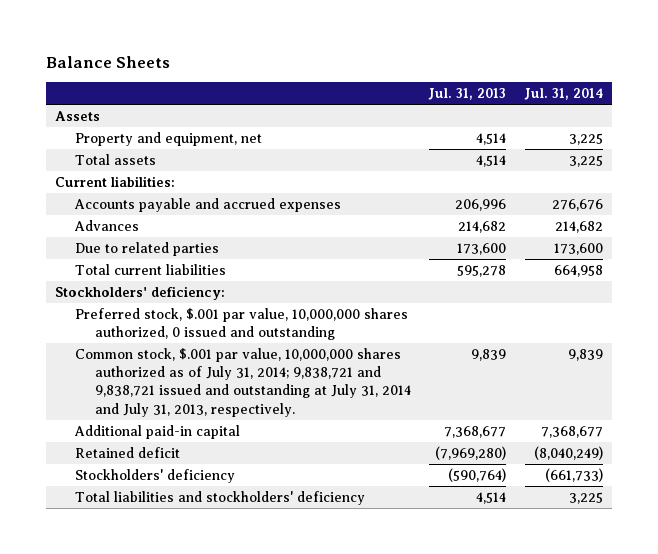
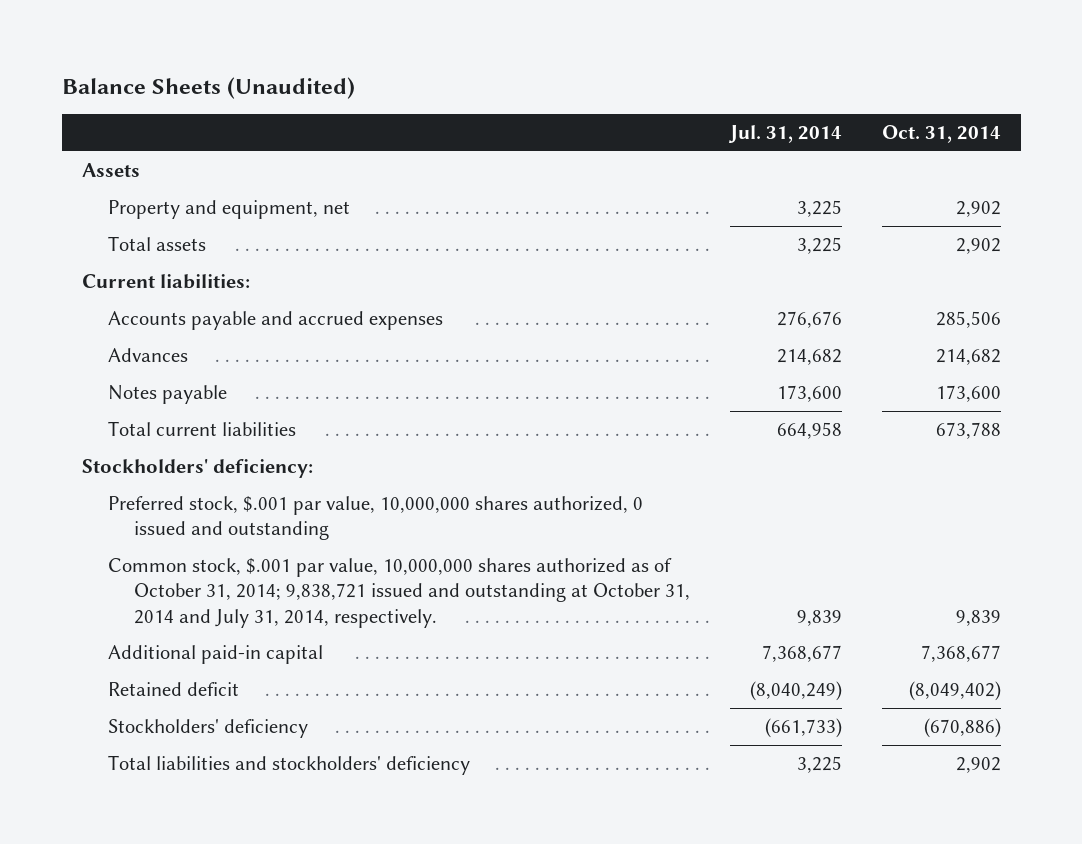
[45,55,170,68] Balance Sheets -> [61,76,355,99] Balance Sheets (Unaudited)
[428,88,507,101] Jul. 31, 2013 -> none
none -> [881,125,1001,144] Oct. 31, 2014
[74,242,219,257] Due to related parties -> [107,384,227,404] Notes payable
[74,348,412,417] Common stock, $.001 par value, 10,000,000 shares authorized as of July 31, 2014; 9,838,721 and 9,838,721 issued and outstanding at July 31, 2014 and July 31, 2013, respectively. -> [107,557,691,628] Common stock, $.001 par value, 10,000,000 shares authorized as of October 31, 2014; 9,838,721 issued and outstanding at October 31, 2014 and July 31, 2014, respectively.

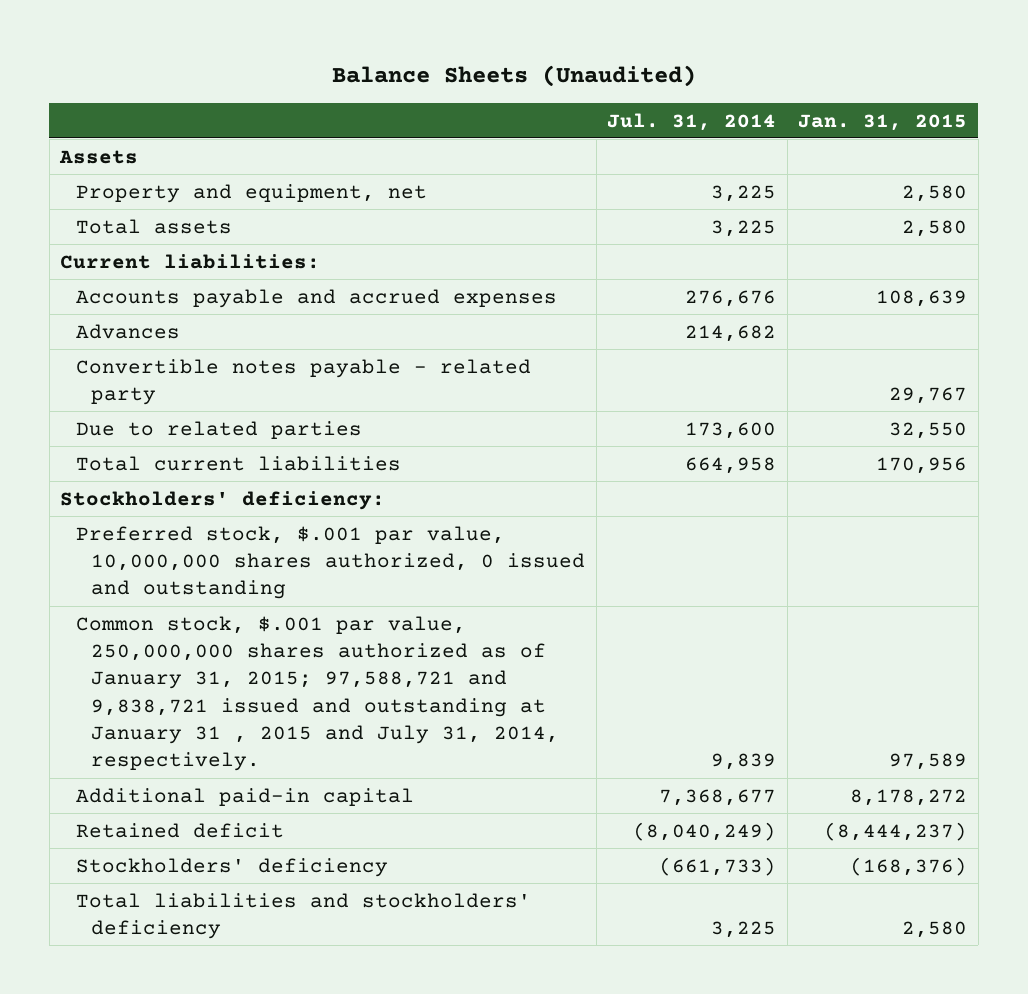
[881,125,1001,144] Oct. 31, 2014 -> none
none -> [798,113,968,131] Jan. 31, 2015
none -> [75,358,531,405] Convertible notes payable - related party
[107,384,227,404] Notes payable -> [75,420,362,439] Due to related parties
[107,557,691,628] Common stock, $.001 par value, 10,000,000 shares authorized as of October 31, 2014; 9,838,721 issued and outstanding at October 31, 2014 and July 31, 2014, respectively. -> [75,615,559,772] Common stock, $.001 par value, 250,000,000 shares authorized as of January 31, 2015; 97,588,721 and 9,838,721 issued and outstanding at January 31 , 2015 and July 31, 2014, respectively.

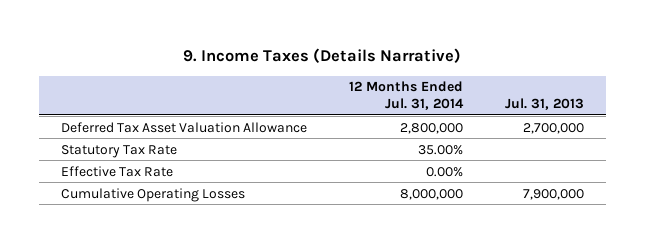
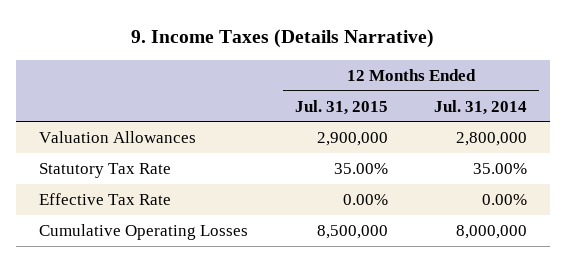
[505,98,585,111] Jul. 31, 2013 -> none
none -> [294,99,388,115] Jul. 31, 2015
[60,121,307,133] Deferred Tax Asset Valuation Allowance -> [39,130,197,143] Valuation Allowances

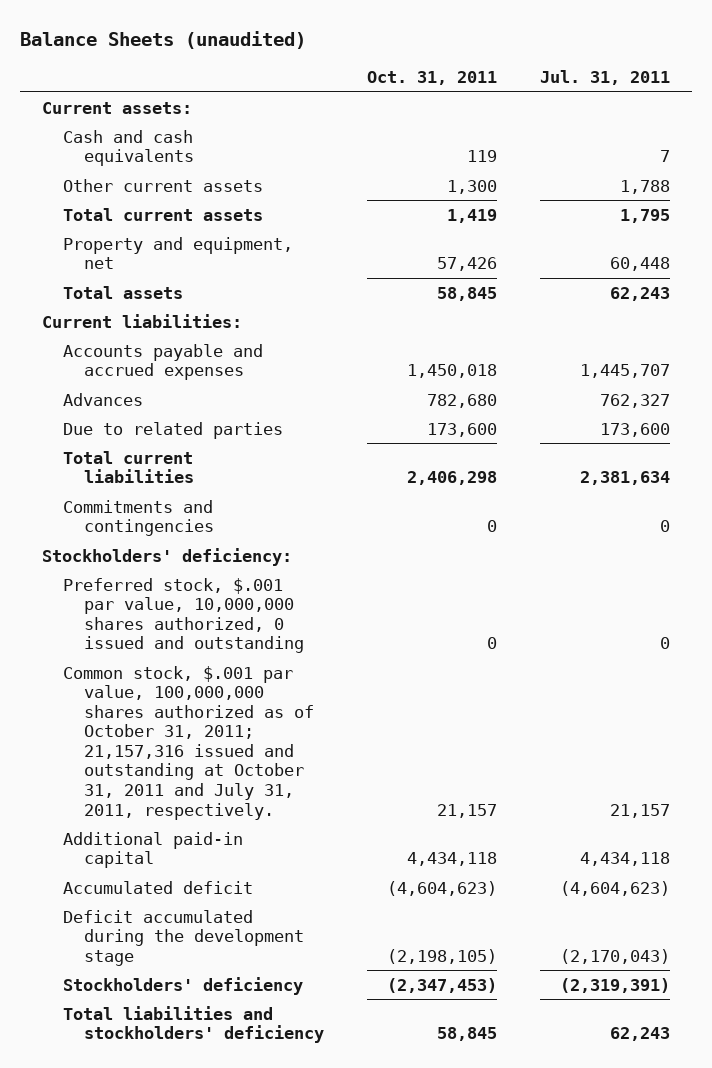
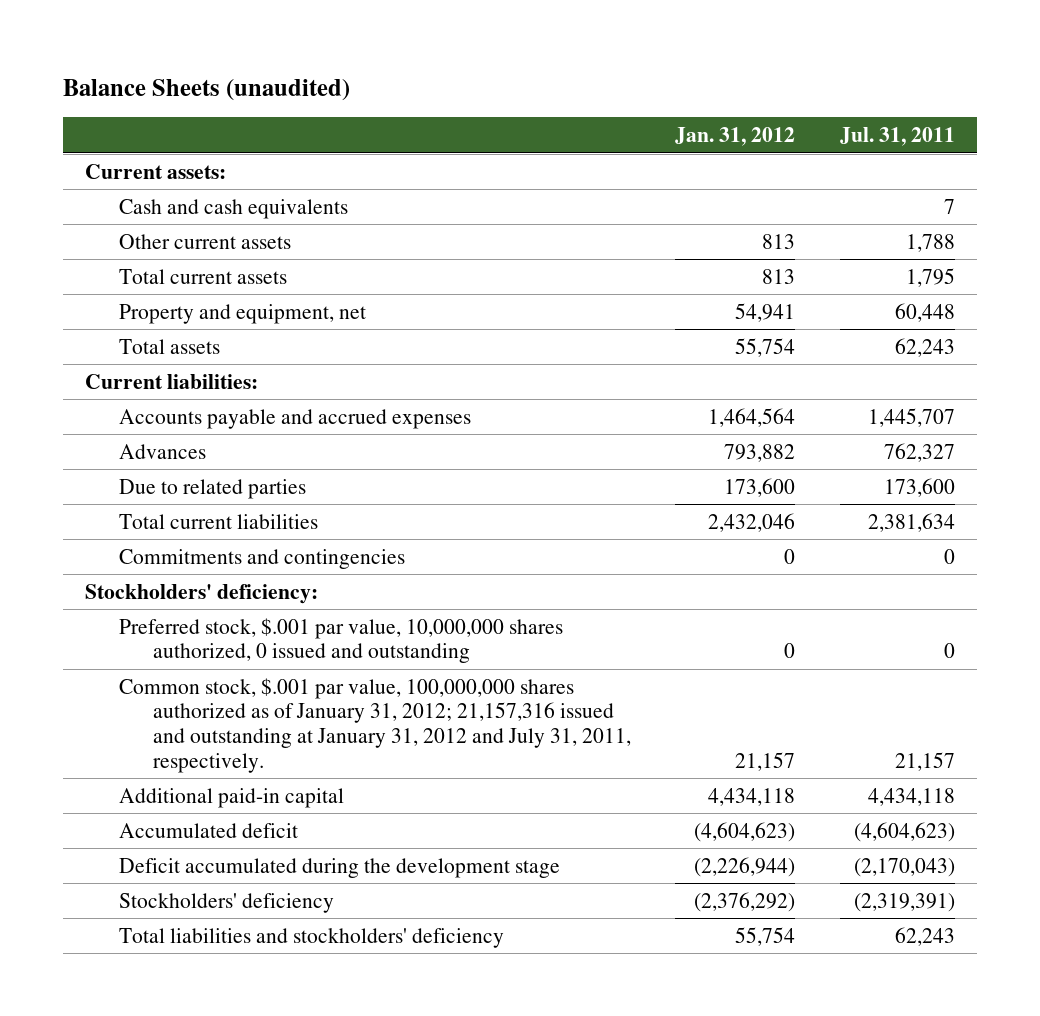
[366,71,497,86] Oct. 31, 2011 -> none
none -> [675,127,796,147] Jan. 31, 2012
[62,665,314,820] Common stock, $.001 par value, 100,000,000 shares authorized as of October 31, 2011; 21,157,316 issued and outstanding at October 31, 2011 and July 31, 2011, respectively. -> [118,677,631,773] Common stock, $.001 par value, 100,000,000 shares authorized as of January 31, 2012; 21,157,316 issued and outstanding at January 31, 2012 and July 31, 2011, respectively.

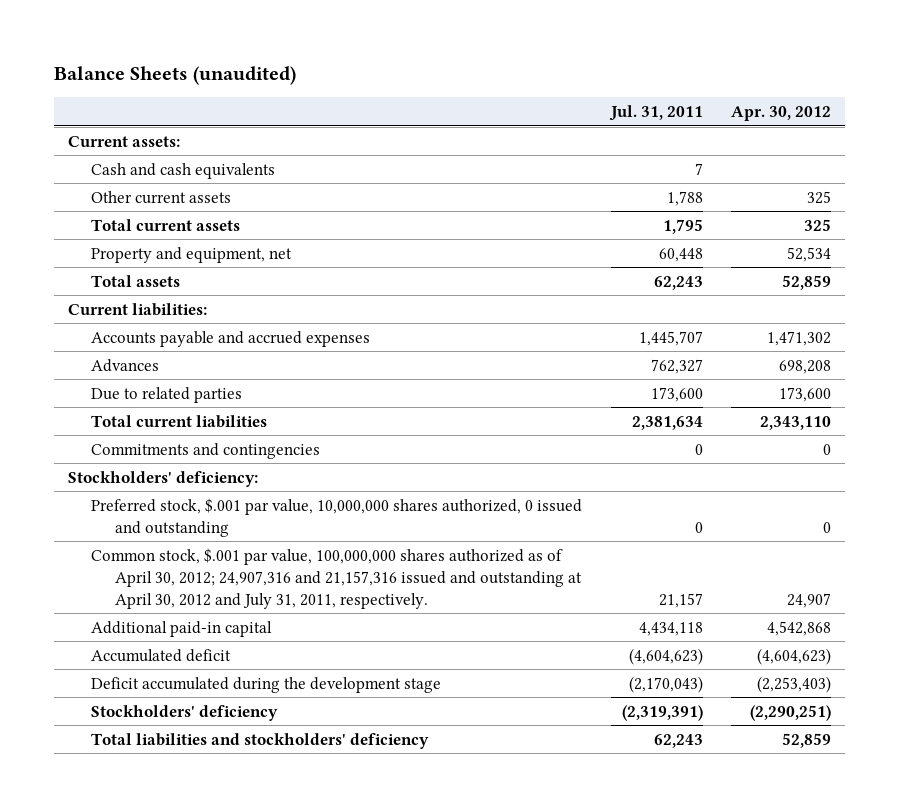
[675,127,796,147] Jan. 31, 2012 -> none
none -> [730,106,831,122] Apr. 30, 2012
[118,677,631,773] Common stock, $.001 par value, 100,000,000 shares authorized as of January 31, 2012; 21,157,316 issued and outstanding at January 31, 2012 and July 31, 2011, respectively. -> [91,547,583,609] Common stock, $.001 par value, 100,000,000 shares authorized as of April 30, 2012; 24,907,316 and 21,157,316 issued and outstanding at April 30, 2012 and July 31, 2011, respectively.

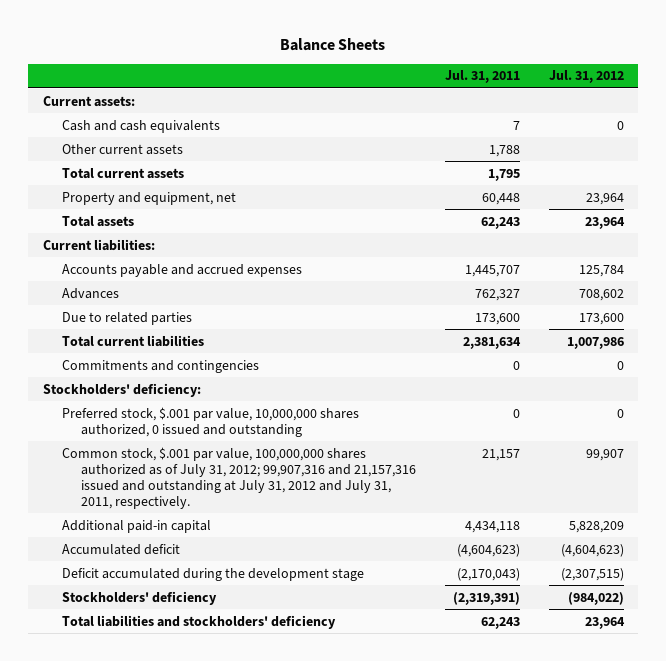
[53,66,296,86] Balance Sheets (unaudited) -> [280,37,386,51] Balance Sheets
[730,106,831,122] Apr. 30, 2012 -> none
none -> [548,70,624,84] Jul. 31, 2012
[91,547,583,609] Common stock, $.001 par value, 100,000,000 shares authorized as of April 30, 2012; 24,907,316 and 21,157,316 issued and outstanding at April 30, 2012 and July 31, 2011, respectively. -> [61,446,417,509] Common stock, $.001 par value, 100,000,000 shares authorized as of July 31, 2012; 99,907,316 and 21,157,316 issued and outstanding at July 31, 2012 and July 31, 2011, respectively.

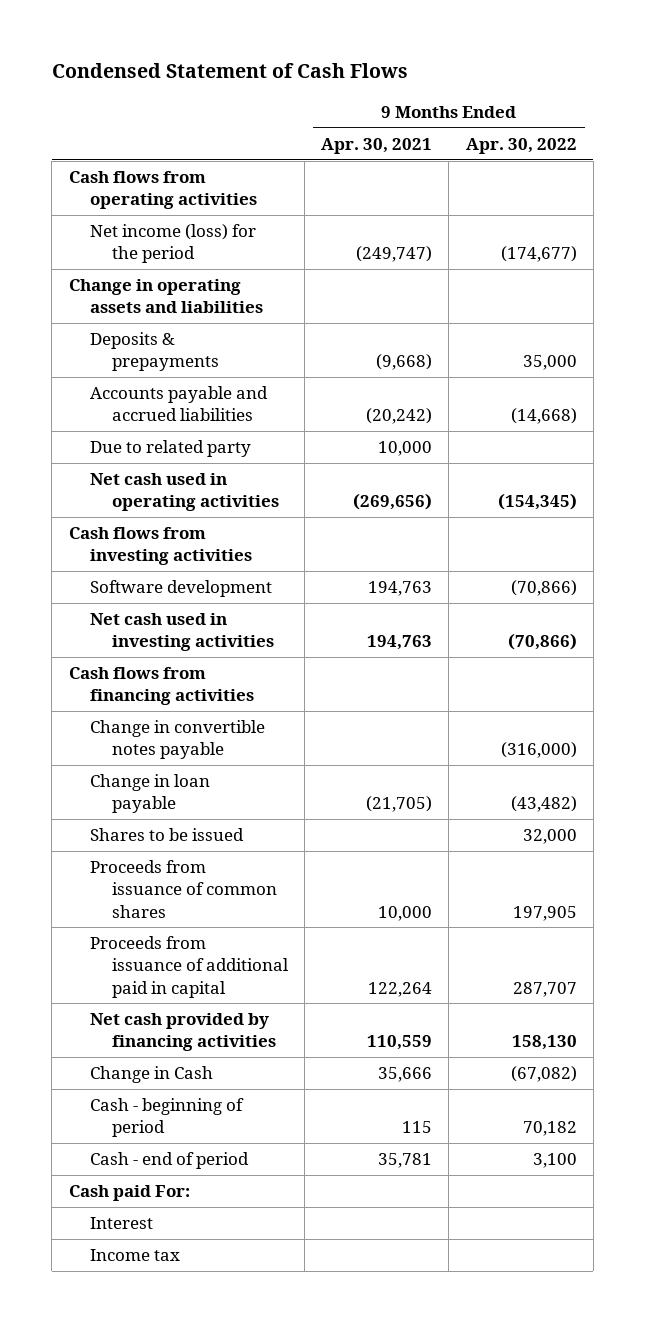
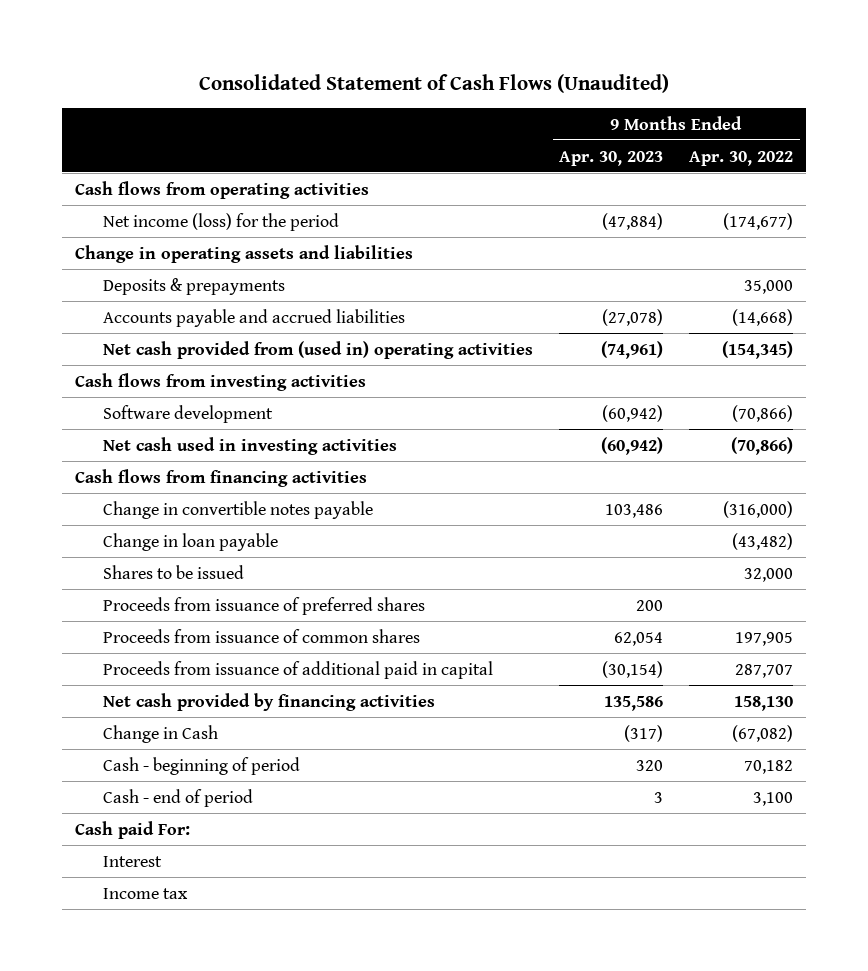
[51,63,408,79] Condensed Statement of Cash Flows -> [199,73,670,93] Consolidated Statement of Cash Flows (Unaudited)
[321,137,433,154] Apr. 30, 2021 -> none
none -> [559,150,664,166] Apr. 30, 2023
[90,440,252,458] Due to related party -> none
[90,473,279,512] Net cash used in operating activities -> [103,340,534,359] Net cash provided from (used in) operating activities
none -> [103,596,426,615] Proceeds from issuance of preferred shares

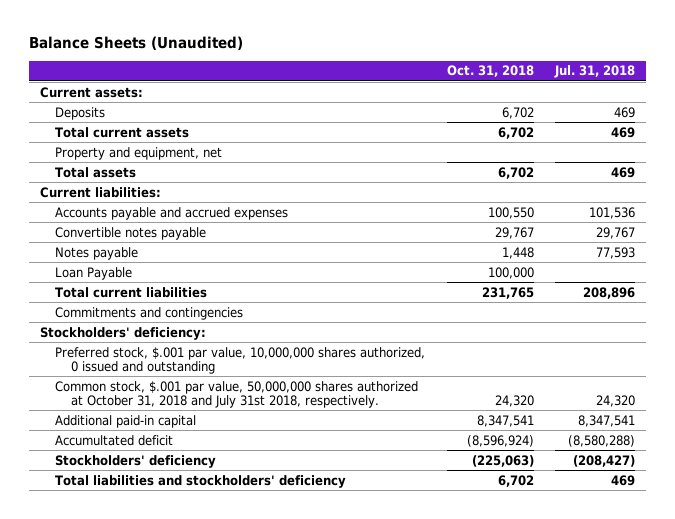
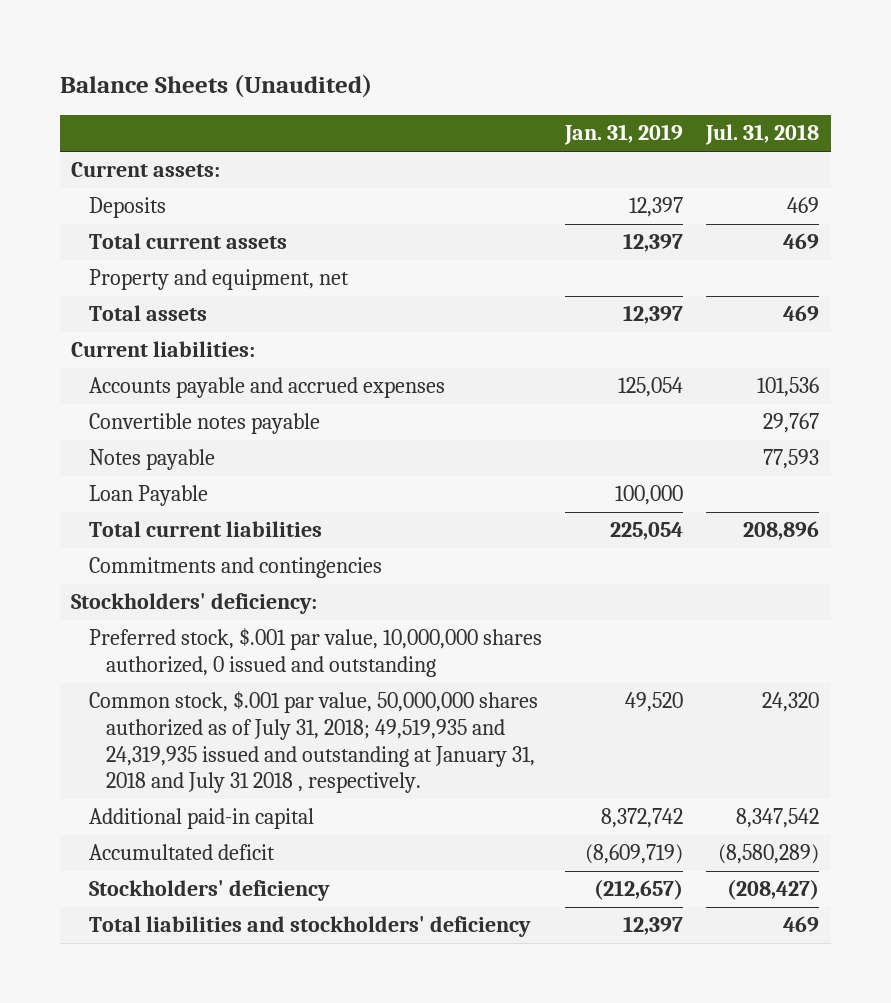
[446,65,534,78] Oct. 31, 2018 -> none
none -> [563,124,683,146] Jan. 31, 2019
[55,380,419,408] Common stock, $.001 par value, 50,000,000 shares authorized at October 31, 2018 and July 31st 2018, respectively. -> [88,691,538,794] Common stock, $.001 par value, 50,000,000 shares authorized as of July 31, 2018; 49,519,935 and 24,319,935 issued and outstanding at January 31, 2018 and July 31 2018 , respectively.
[578,414,636,427] 8,347,541 -> [736,808,820,829] 8,347,542
[568,434,636,447] (8,580,288) -> [718,844,820,865] (8,580,289)

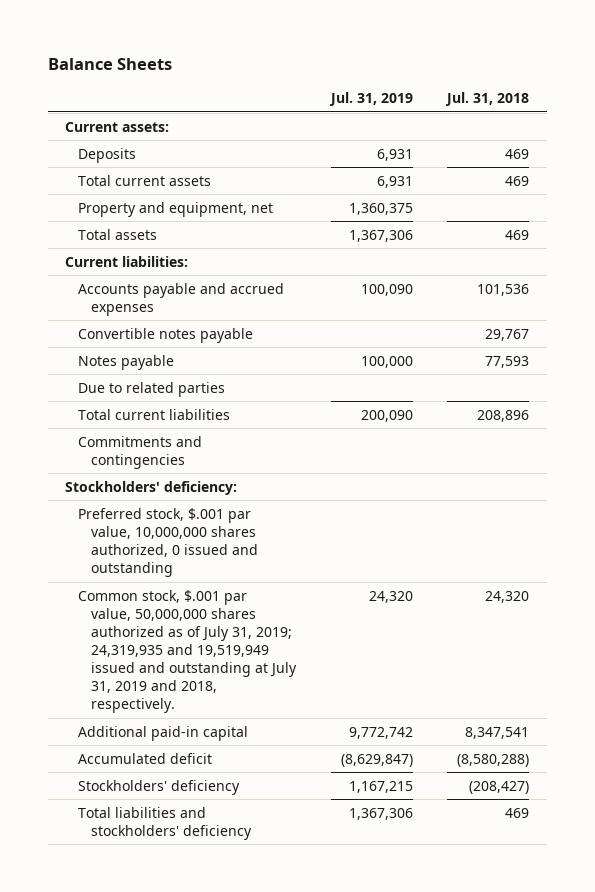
[59,74,372,99] Balance Sheets (Unaudited) -> [48,58,173,71] Balance Sheets
[563,124,683,146] Jan. 31, 2019 -> none
none -> [328,92,413,107] Jul. 31, 2019
[88,485,208,507] Loan Payable -> none
none -> [78,381,226,397] Due to related parties
[88,691,538,794] Common stock, $.001 par value, 50,000,000 shares authorized as of July 31, 2018; 49,519,935 and 24,319,935 issued and outstanding at January 31, 2018 and July 31 2018 , respectively. -> [78,589,297,714] Common stock, $.001 par value, 50,000,000 shares authorized as of July 31, 2019; 24,319,935 and 19,519,949 issued and outstanding at July 31, 2019 and 2018, respectively.
[736,808,820,829] 8,347,542 -> [465,726,530,739] 8,347,541
[88,844,275,861] Accumultated deficit -> [78,752,213,764] Accumulated deficit
[718,844,820,865] (8,580,289) -> [457,753,530,767] (8,580,288)

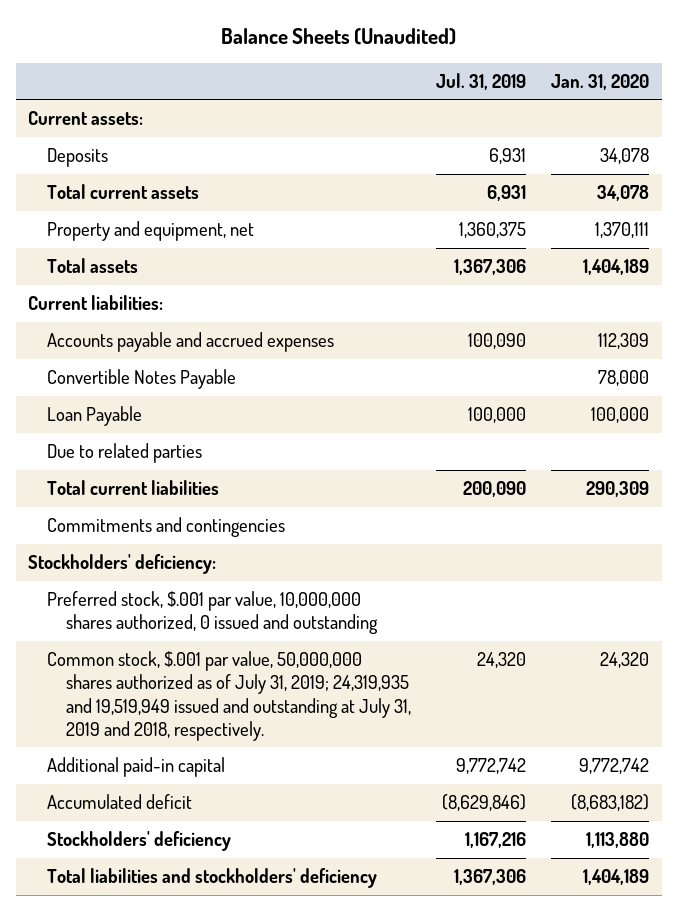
[48,58,173,71] Balance Sheets -> [220,28,456,46] Balance Sheets (Unaudited)
[445,92,530,107] Jul. 31, 2018 -> none
none -> [551,73,650,90] Jan. 31, 2020
[78,354,175,370] Notes payable -> none
[78,327,254,343] Convertible notes payable -> [47,369,237,390] Convertible Notes Payable
none -> [47,406,143,427] Loan Payable
[340,753,413,767] (8,629,847) -> [441,794,526,812] (8,629,846)
[348,780,413,793] 1,167,215 -> [464,832,526,849] 1,167,216

